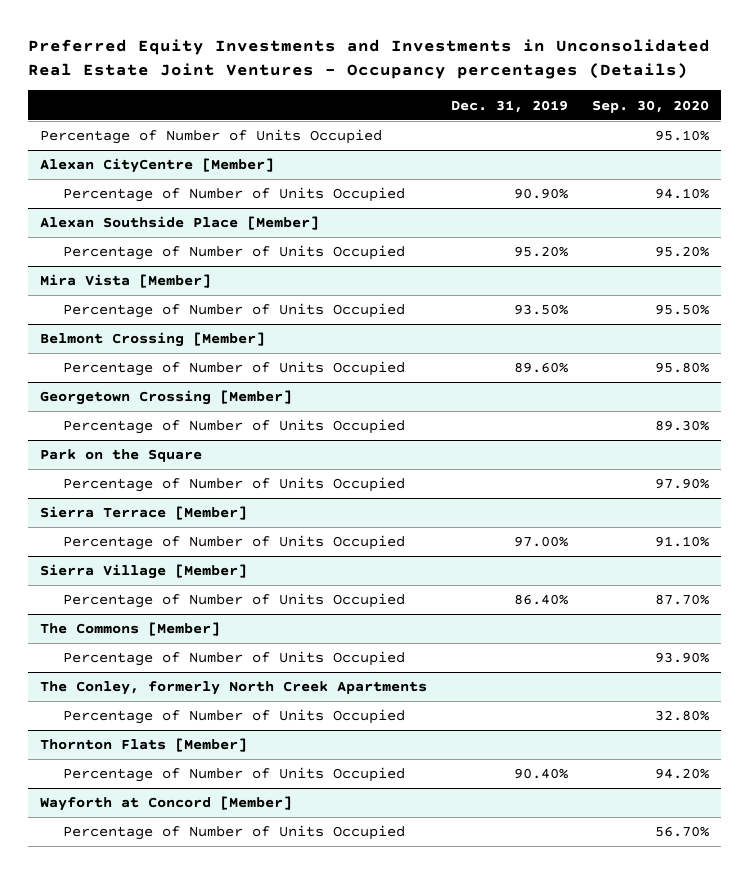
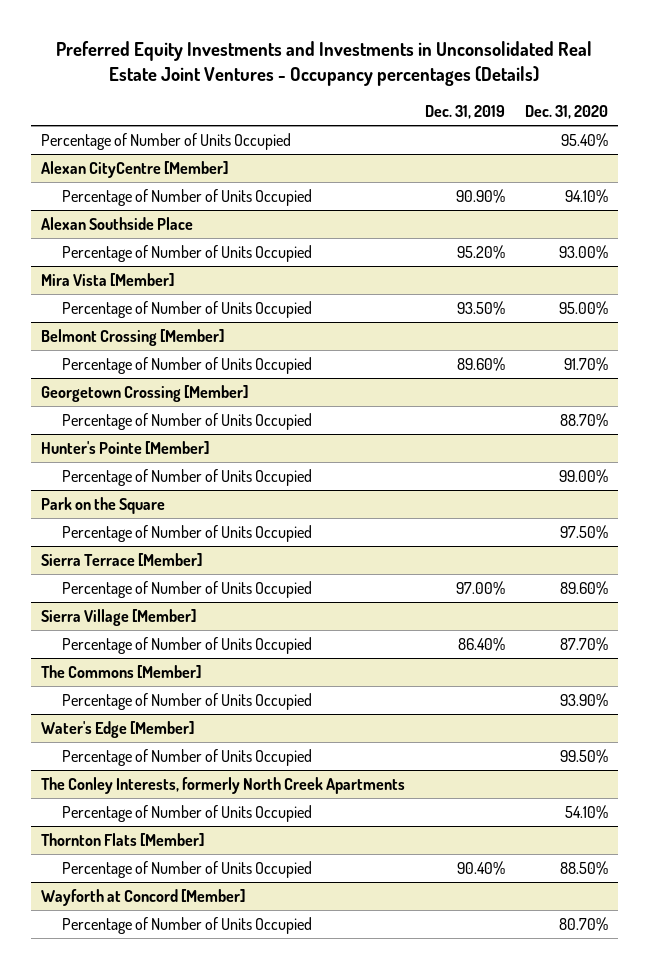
[591,99,709,113] Sep. 30, 2020 -> none
none -> [524,105,608,120] Dec. 31, 2020
[39,216,319,231] Alexan Southside Place [Member] -> [40,216,193,230] Alexan Southside Place
none -> [40,440,209,454] Hunter's Pointe [Member]
none -> [62,468,313,486] Percentage of Number of Units Occupied
none -> [40,720,194,738] Water's Edge [Member]
none -> [62,748,313,766] Percentage of Number of Units Occupied
[39,681,427,696] The Conley, formerly North Creek Apartments -> [40,776,405,794] The Conley Interests, formerly North Creek Apartments

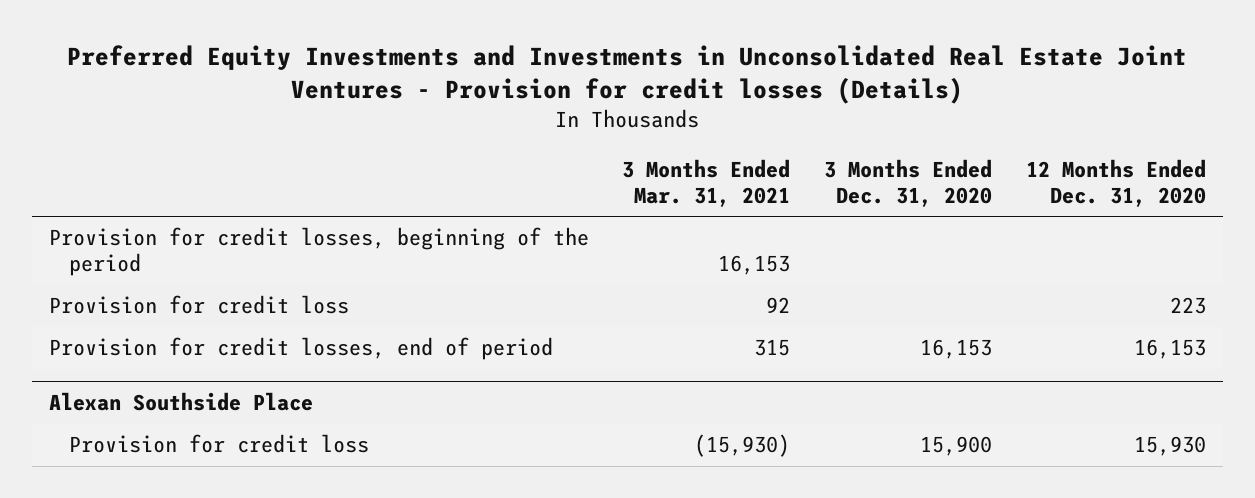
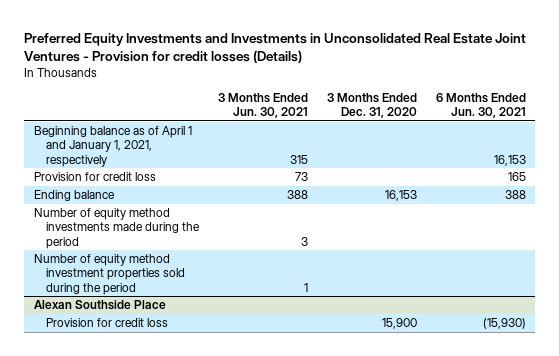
[622,159,791,207] 3 Months Ended Mar. 31, 2021 -> none
[1025,159,1206,207] 12 Months Ended Dec. 31, 2020 -> none
none -> [217,93,308,119] 3 Months Ended Jun. 30, 2021
none -> [435,93,526,119] 6 Months Ended Jun. 30, 2021
[48,227,589,277] Provision for credit losses, beginning of the period -> [33,126,192,167] Beginning balance as of April 1 and January 1, 2021, respectively
[48,337,553,361] Provision for credit losses, end of period -> [33,190,115,202] Ending balance
none -> [33,208,200,249] Number of equity method investments made during the period
none -> [33,254,185,295] Number of equity method investment properties sold during the period

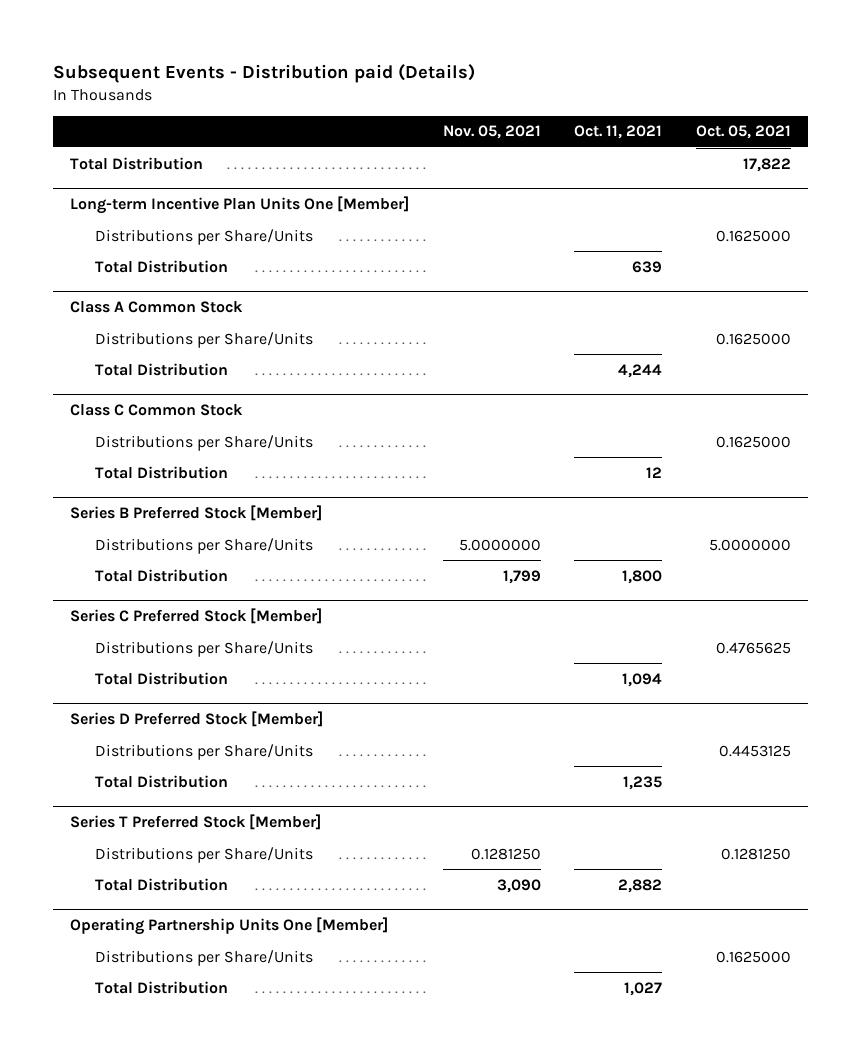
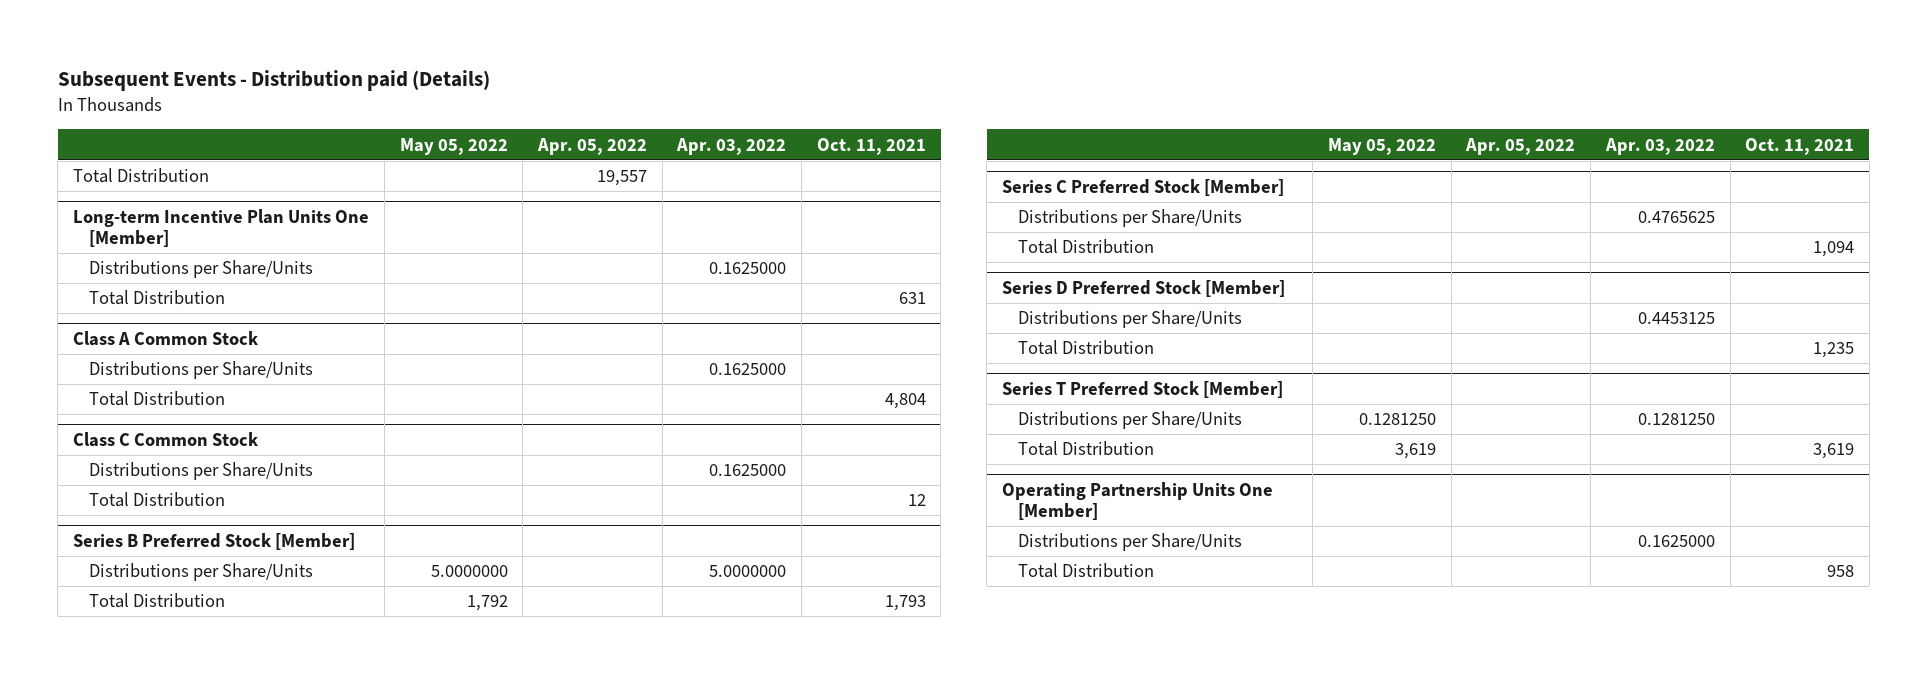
[442,125,541,140] Nov. 05, 2021 -> none
[696,125,792,140] Oct. 05, 2021 -> none
none -> [399,137,508,155] May 05, 2022
none -> [536,137,647,155] Apr. 05, 2022
none -> [676,137,787,155] Apr. 03, 2022
[632,260,663,273] 639 -> [898,292,926,305] 631
[618,363,663,378] 4,244 -> [884,393,926,410] 4,804
[622,569,663,584] 1,800 -> [884,595,926,612] 1,793
[618,878,663,893] 2,882 -> [1813,443,1855,460] 3,619
[624,981,663,996] 1,027 -> [1827,565,1855,578] 958

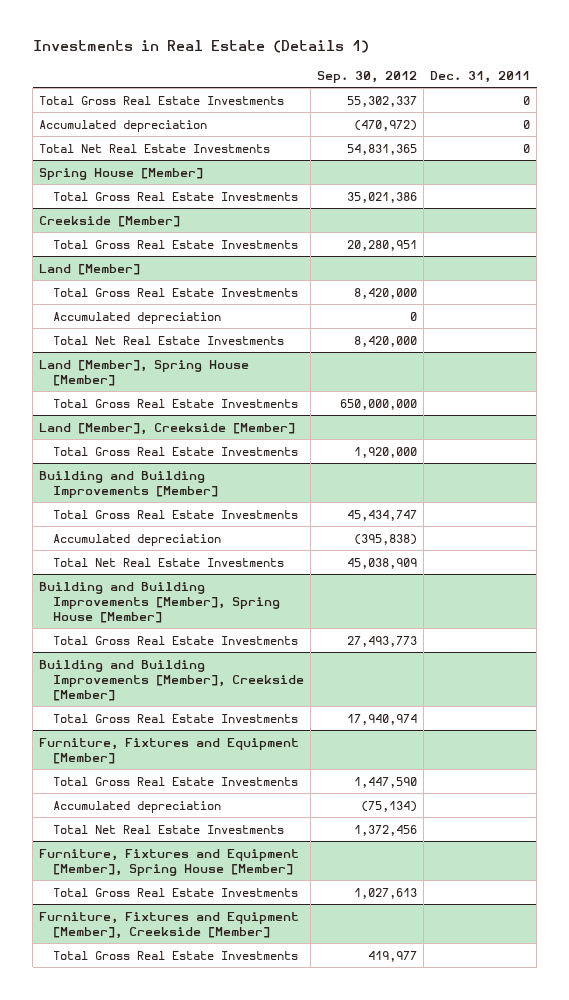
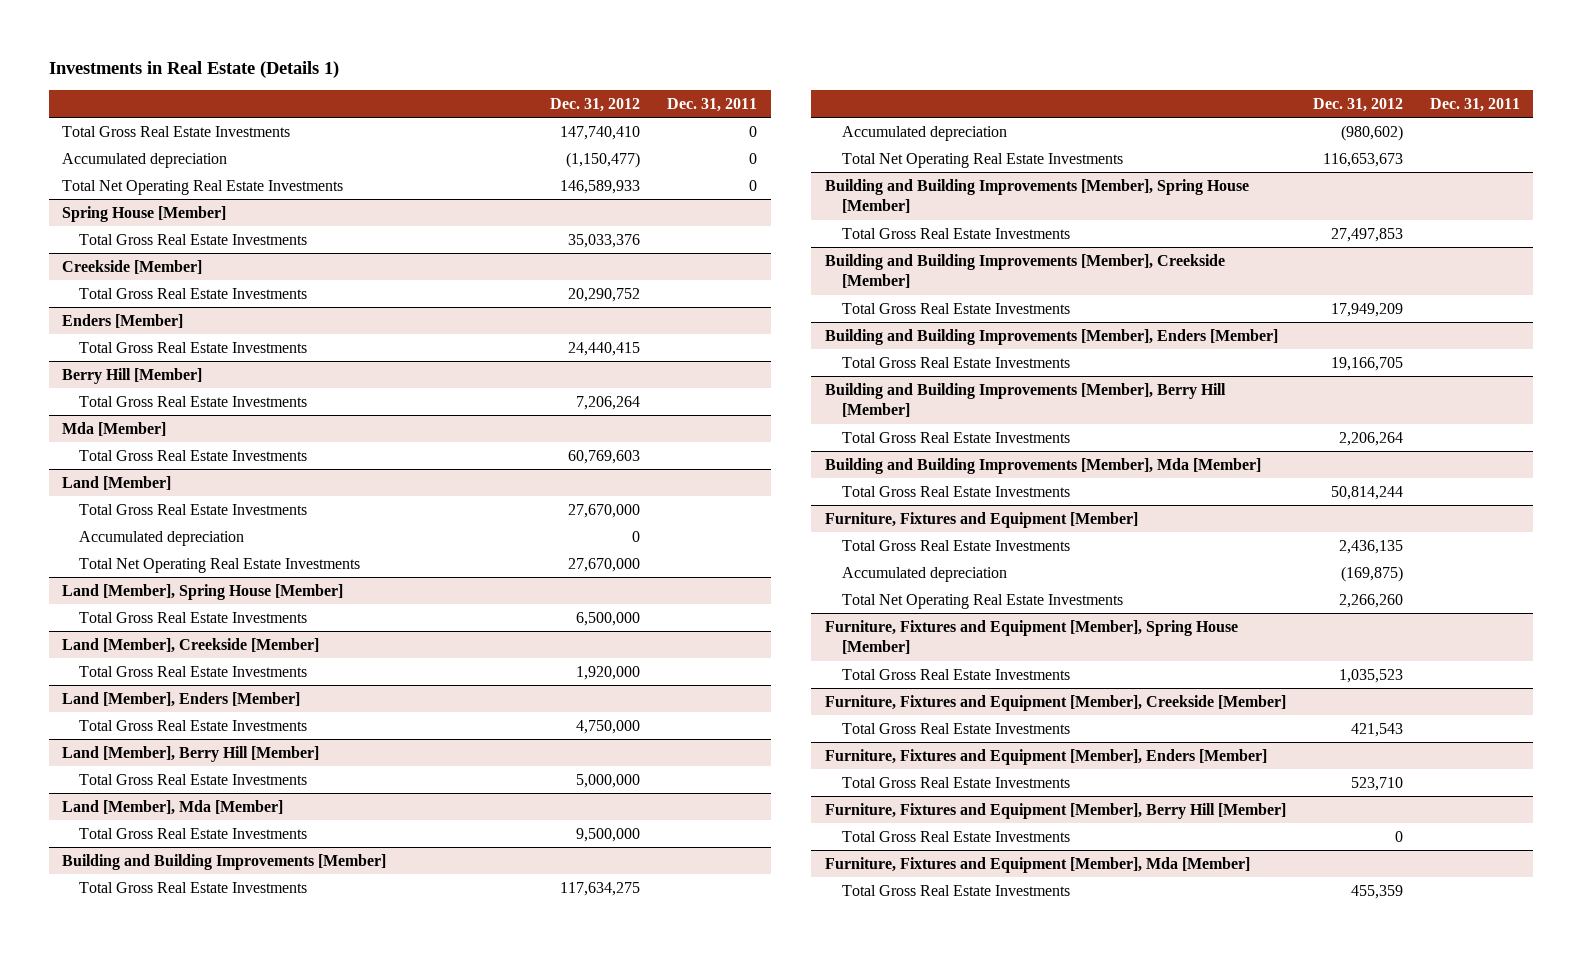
[317,70,418,83] Sep. 30, 2012 -> none
none -> [550,97,641,112] Dec. 31, 2012
[39,143,271,153] Total Net Real Estate Investments -> [62,179,344,195] Total Net Operating Real Estate Investments
none -> [62,313,184,328] Enders [Member]
none -> [79,341,308,353] Total Gross Real Estate Investments
none -> [62,367,203,384] Berry Hill [Member]
none -> [79,395,308,407] Total Gross Real Estate Investments
none -> [62,421,167,436] Mda [Member]
none -> [79,449,308,461] Total Gross Real Estate Investments
[53,335,285,345] Total Net Real Estate Investments -> [79,557,361,573] Total Net Operating Real Estate Investments
none -> [62,691,301,707] Land [Member], Enders [Member]
none -> [79,719,308,731] Total Gross Real Estate Investments
none -> [62,745,320,762] Land [Member], Berry Hill [Member]
none -> [79,773,308,785] Total Gross Real Estate Investments
none -> [62,799,284,815] Land [Member], Mda [Member]
none -> [79,827,308,839] Total Gross Real Estate Investments
[53,557,285,567] Total Net Real Estate Investments -> [841,152,1123,168] Total Net Operating Real Estate Investments
none -> [824,328,1278,345] Building and Building Improvements [Member], Enders [Member]
none -> [841,356,1070,368] Total Gross Real Estate Investments
none -> [824,382,1226,418] Building and Building Improvements [Member], Berry Hill [Member]
none -> [841,431,1070,443] Total Gross Real Estate Investments
none -> [824,457,1261,474] Building and Building Improvements [Member], Mda [Member]
none -> [841,485,1070,497] Total Gross Real Estate Investments
[53,824,285,834] Total Net Real Estate Investments -> [841,593,1123,609] Total Net Operating Real Estate Investments
none -> [824,748,1267,765] Furniture, Fixtures and Equipment [Member], Enders [Member]
none -> [841,776,1070,788] Total Gross Real Estate Investments
none -> [824,802,1286,819] Furniture, Fixtures and Equipment [Member], Berry Hill [Member]
none -> [841,830,1070,842] Total Gross Real Estate Investments
none -> [824,856,1250,873] Furniture, Fixtures and Equipment [Member], Mda [Member]
none -> [841,884,1070,896] Total Gross Real Estate Investments

